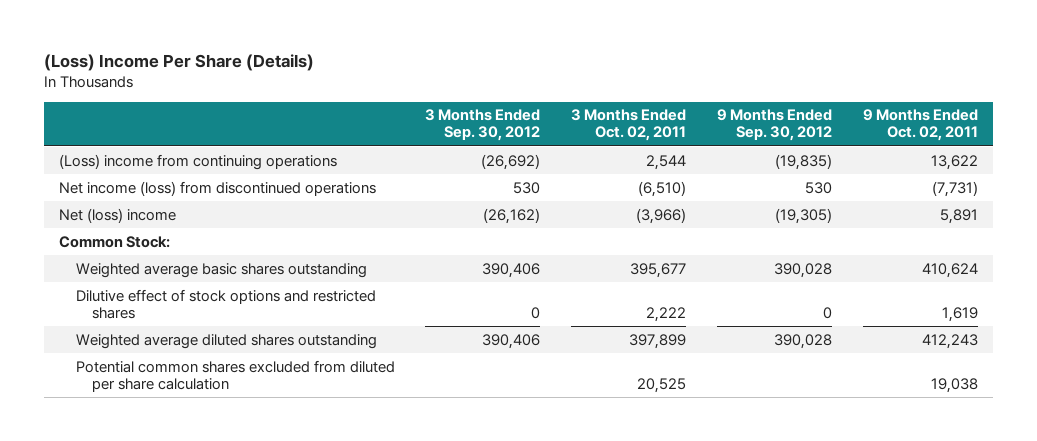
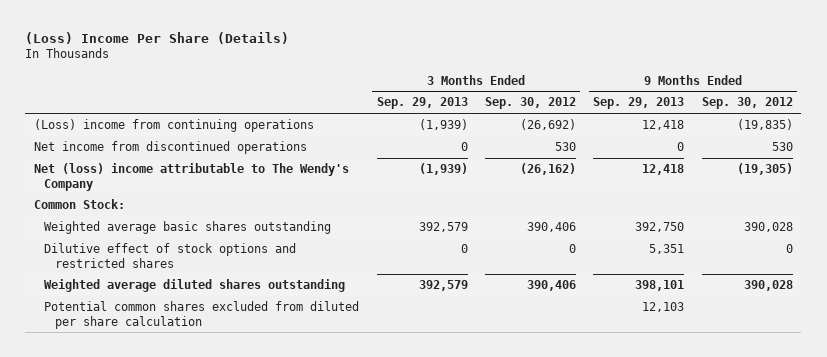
[571,109,687,142] 3 Months Ended Oct. 02, 2011 -> none
[862,109,978,142] 9 Months Ended Oct. 02, 2011 -> none
none -> [376,97,468,110] Sep. 29, 2013
none -> [593,97,685,110] Sep. 29, 2013
[59,180,377,196] Net income (loss) from discontinued operations -> [33,141,307,155] Net income from discontinued operations
[59,207,177,223] Net (loss) income -> [33,163,349,191] Net (loss) income attributable to The Wendy's Company

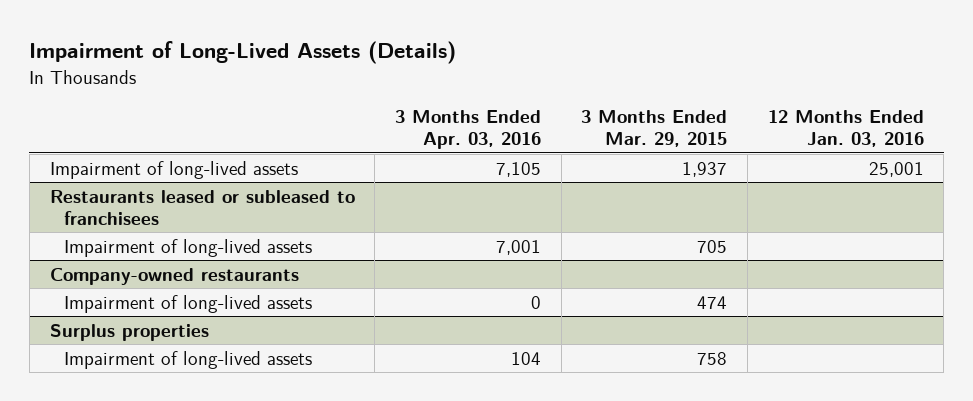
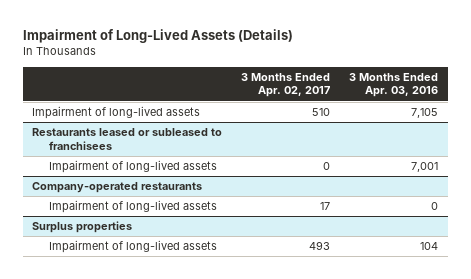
[581,109,728,148] 3 Months Ended Mar. 29, 2015 -> none
[767,109,924,148] 12 Months Ended Jan. 03, 2016 -> none
none -> [241,72,331,98] 3 Months Ended Apr. 02, 2017
[49,267,299,285] Company-owned restaurants -> [32,182,203,194] Company-operated restaurants

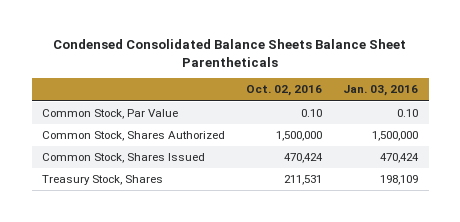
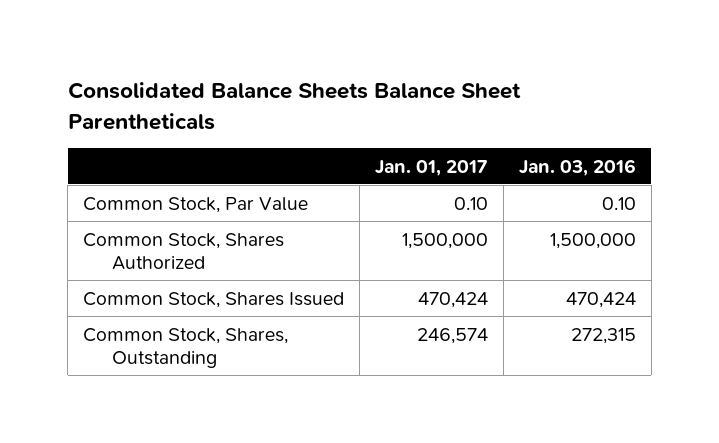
[53,39,407,67] Condensed Consolidated Balance Sheets Balance Sheet Parentheticals -> [67,82,521,130] Consolidated Balance Sheets Balance Sheet Parentheticals
[246,85,323,97] Oct. 02, 2016 -> none
none -> [375,159,489,176] Jan. 01, 2017
[42,175,164,186] Treasury Stock, Shares -> none
none -> [83,327,289,368] Common Stock, Shares, Outstanding

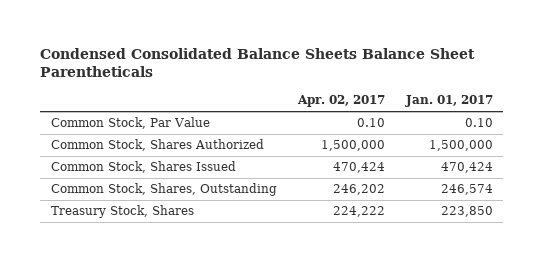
[67,82,521,130] Consolidated Balance Sheets Balance Sheet Parentheticals -> [40,47,476,77] Condensed Consolidated Balance Sheets Balance Sheet Parentheticals
[518,158,636,176] Jan. 03, 2016 -> none
none -> [296,95,385,108] Apr. 02, 2017
none -> [50,205,194,219] Treasury Stock, Shares

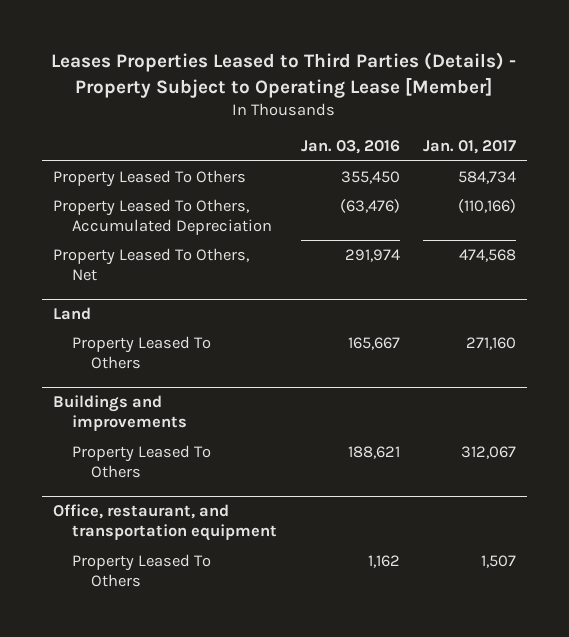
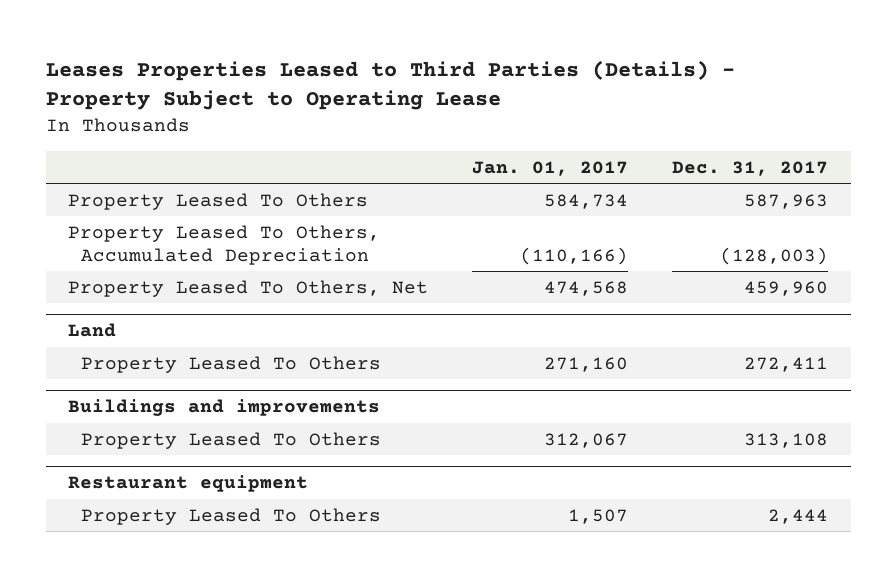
[51,52,517,98] Leases Properties Leased to Third Parties (Details) - Property Subject to Operating Lease [Member] -> [45,59,735,111] Leases Properties Leased to Third Parties (Details) - Property Subject to Operating Lease
[300,140,400,155] Jan. 03, 2016 -> none
none -> [672,160,829,176] Dec. 31, 2017
[53,503,278,542] Office, restaurant, and transportation equipment -> [67,475,308,493] Restaurant equipment

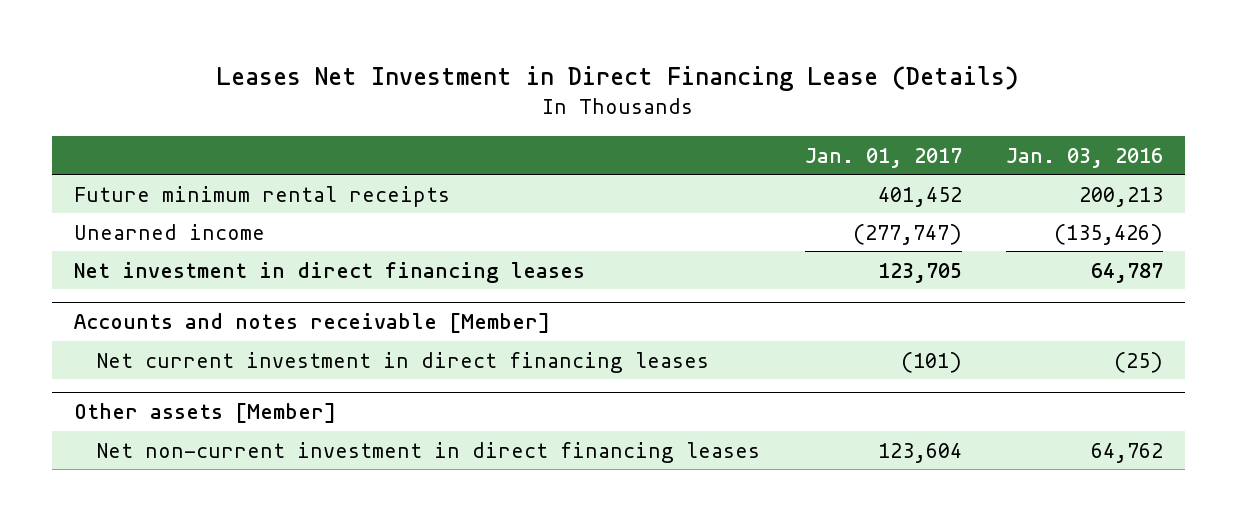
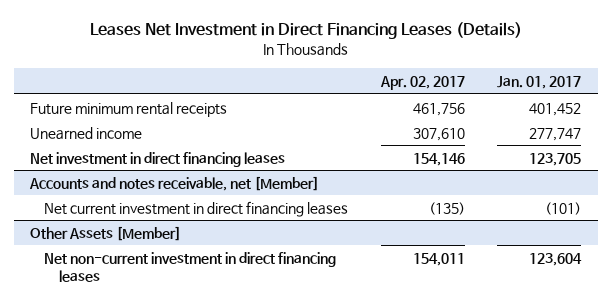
[216,66,1020,92] Leases Net Investment in Direct Financing Lease (Details) -> [89,22,522,40] Leases Net Investment in Direct Financing Leases (Details)
[1005,147,1163,168] Jan. 03, 2016 -> none
none -> [379,76,465,91] Apr. 02, 2017
[852,223,962,245] (277,747) -> [529,127,582,141] 277,747
[74,313,551,334] Accounts and notes receivable [Member] -> [28,175,319,191] Accounts and notes receivable, net [Member]
[74,403,337,424] Other assets [Member] -> [29,225,181,241] Other Assets [Member]

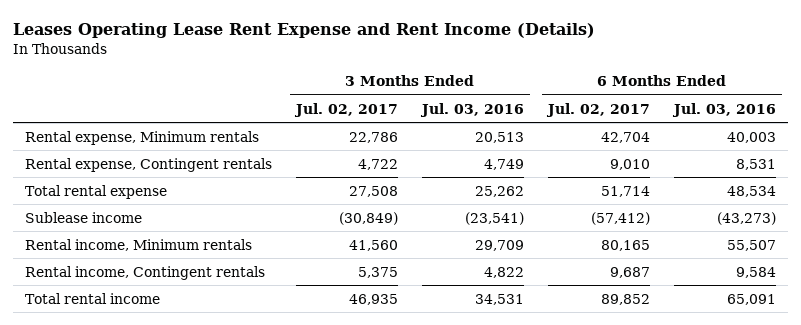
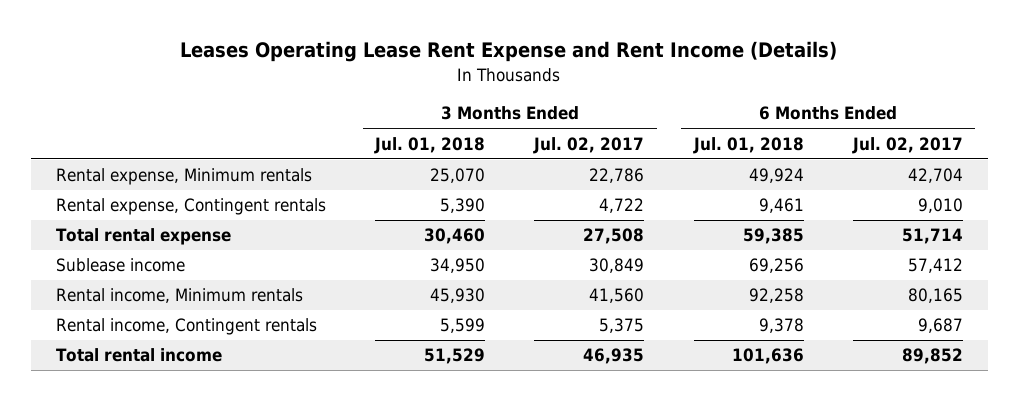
[419,102,524,117] Jul. 03, 2016 -> none
[671,102,776,117] Jul. 03, 2016 -> none
none -> [373,136,485,154] Jul. 01, 2018
none -> [692,136,804,154] Jul. 01, 2018
[339,211,399,225] (30,849) -> [589,258,645,274] 30,849
[590,211,650,225] (57,412) -> [908,258,964,274] 57,412

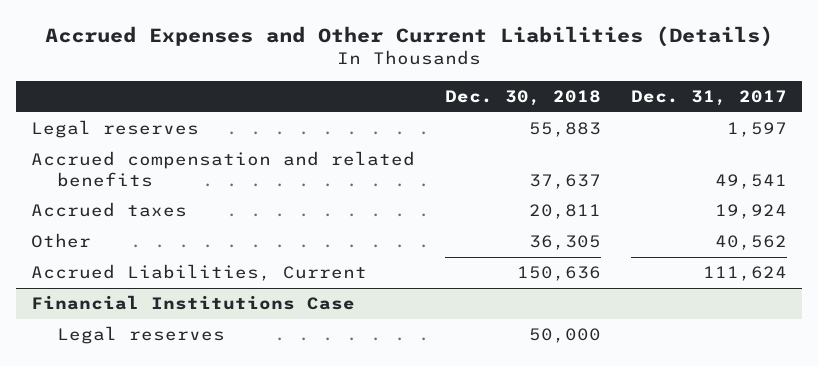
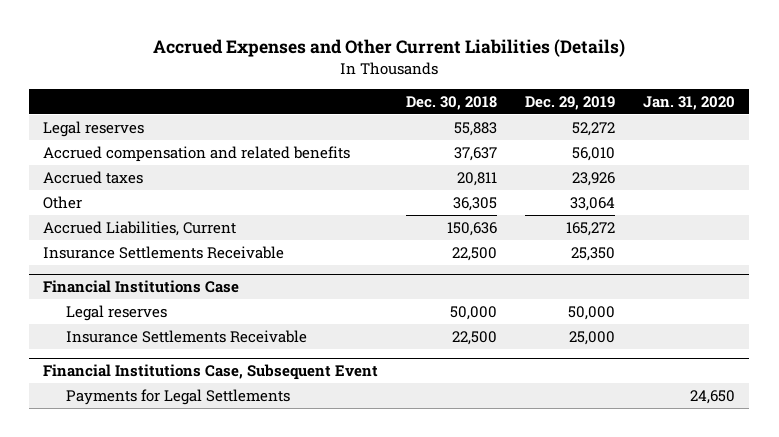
[631,90,788,107] Dec. 31, 2017 -> none
none -> [525,95,616,110] Dec. 29, 2019
none -> [643,95,736,110] Jan. 31, 2020
none -> [43,245,285,259] Insurance Settlements Receivable
none -> [66,329,308,343] Insurance Settlements Receivable
none -> [43,364,379,381] Financial Institutions Case, Subsequent Event
none -> [66,388,291,405] Payments for Legal Settlements

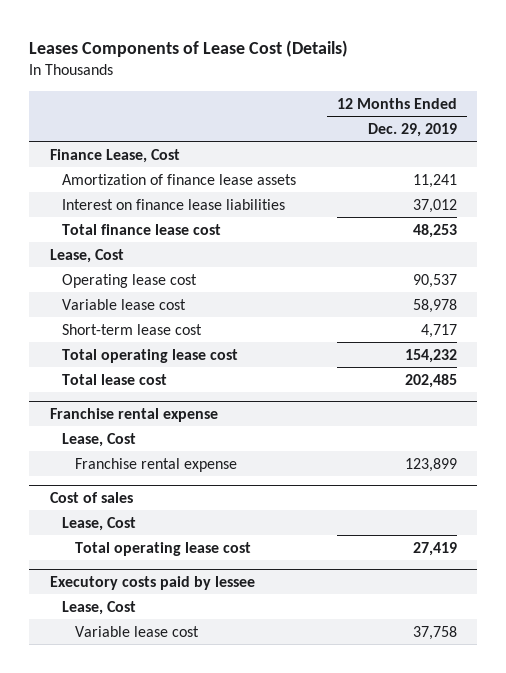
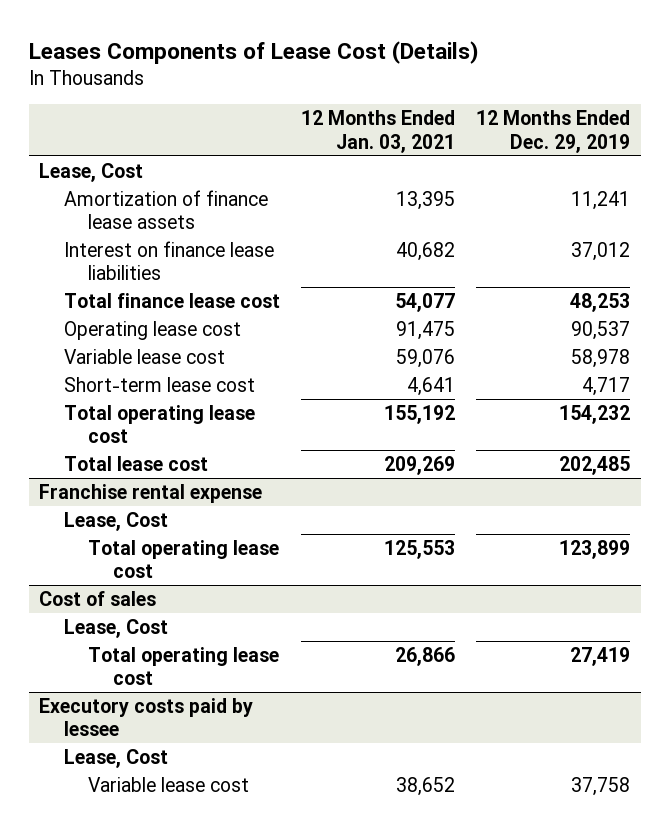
none -> [300,110,455,153] 12 Months Ended Jan. 03, 2021
[49,148,180,163] Finance Lease, Cost -> none
[49,248,124,263] Lease, Cost -> [39,162,144,182] Lease, Cost
[75,457,238,472] Franchise rental expense -> [88,539,280,579] Total operating lease cost

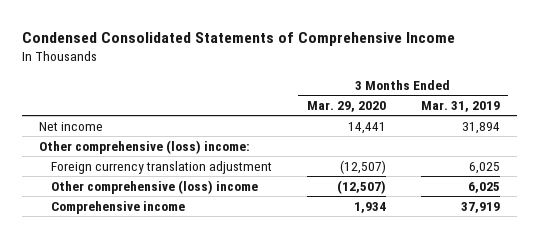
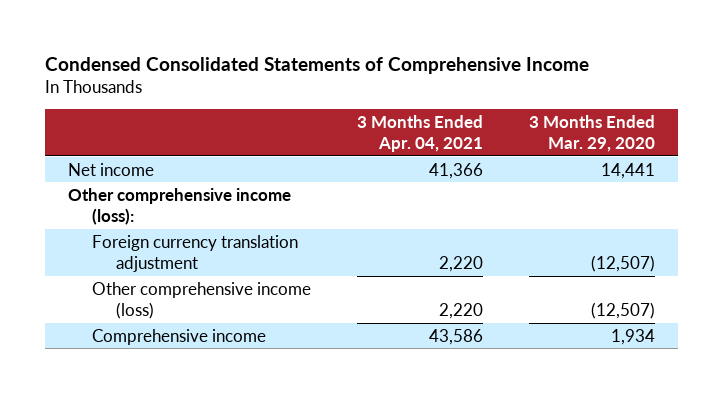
[420,100,500,112] Mar. 31, 2019 -> none
none -> [356,115,483,153] 3 Months Ended Apr. 04, 2021
[39,139,251,154] Other comprehensive (loss) income: -> [67,187,291,225] Other comprehensive income (loss):
[51,179,259,194] Other comprehensive (loss) income -> [91,281,311,319] Other comprehensive income (loss)

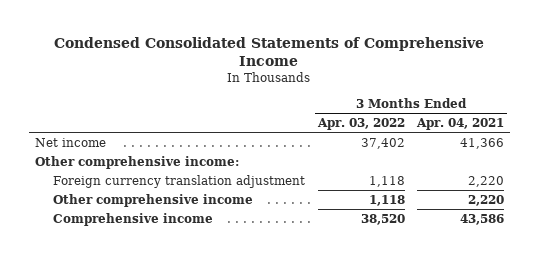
[528,115,655,153] 3 Months Ended Mar. 29, 2020 -> none
none -> [316,118,405,131] Apr. 03, 2022
[67,187,291,225] Other comprehensive income (loss): -> [35,155,240,169] Other comprehensive income:
[91,281,311,319] Other comprehensive income (loss) -> [53,193,254,207] Other comprehensive income

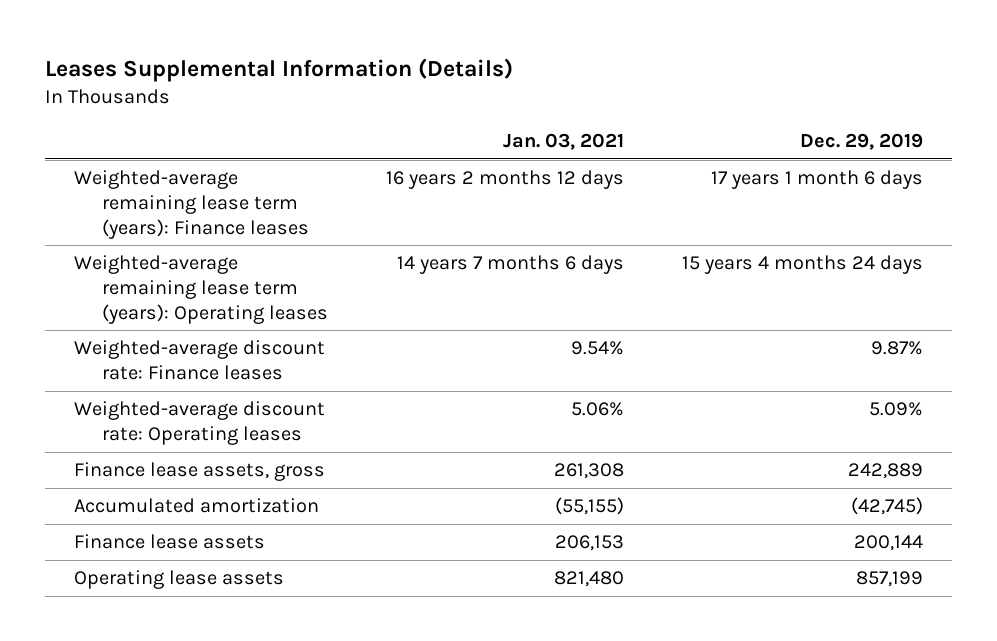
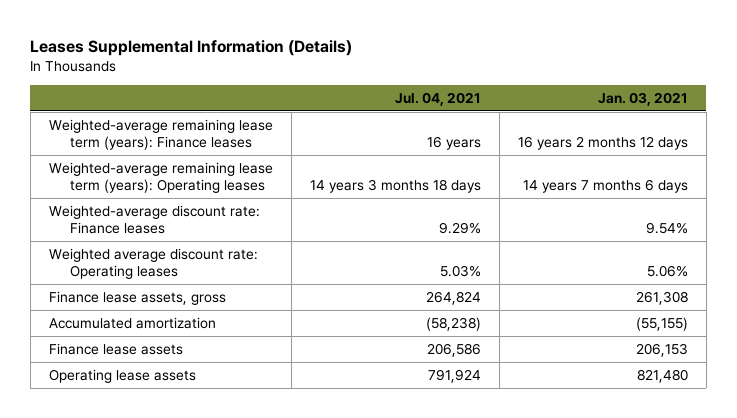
[800,132,924,150] Dec. 29, 2019 -> none
none -> [394,91,481,106] Jul. 04, 2021
[74,401,326,445] Weighted-average discount rate: Operating leases -> [48,248,258,279] Weighted average discount rate: Operating leases

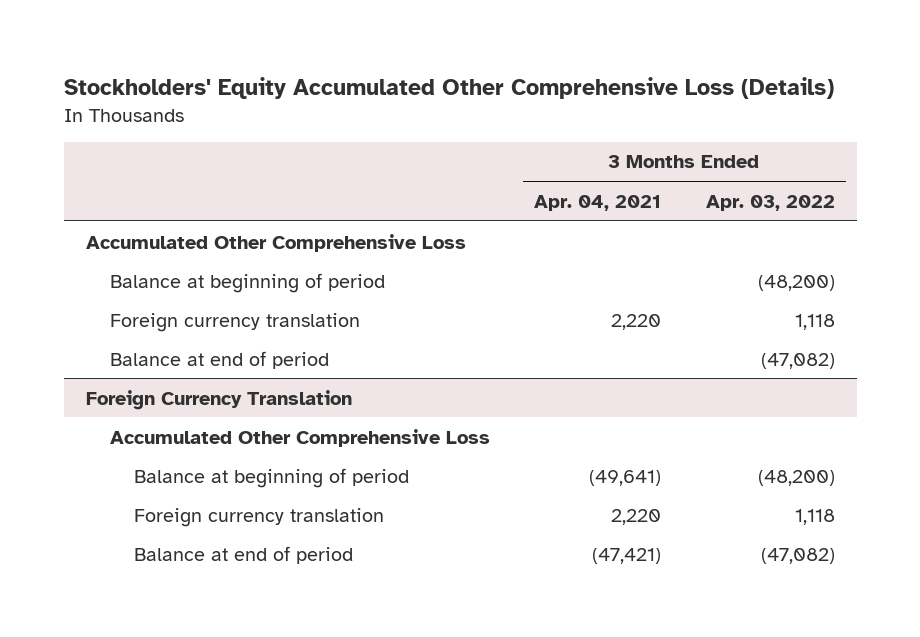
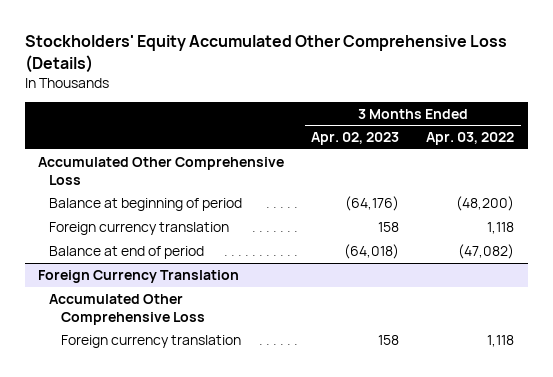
[534,194,662,211] Apr. 04, 2021 -> none
none -> [311,132,400,146] Apr. 02, 2023
[134,467,410,488] Balance at beginning of period -> none
[134,545,354,564] Balance at end of period -> none

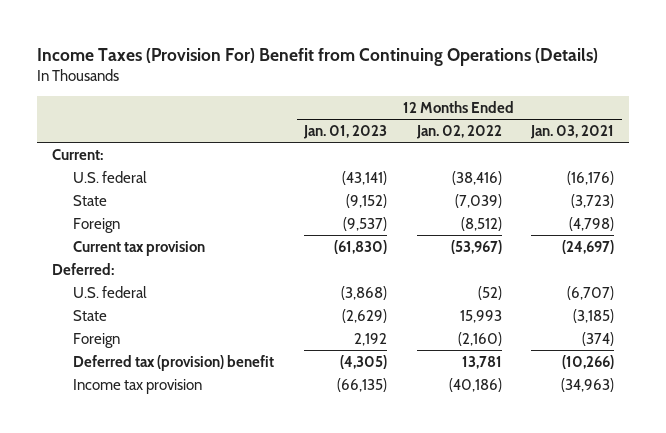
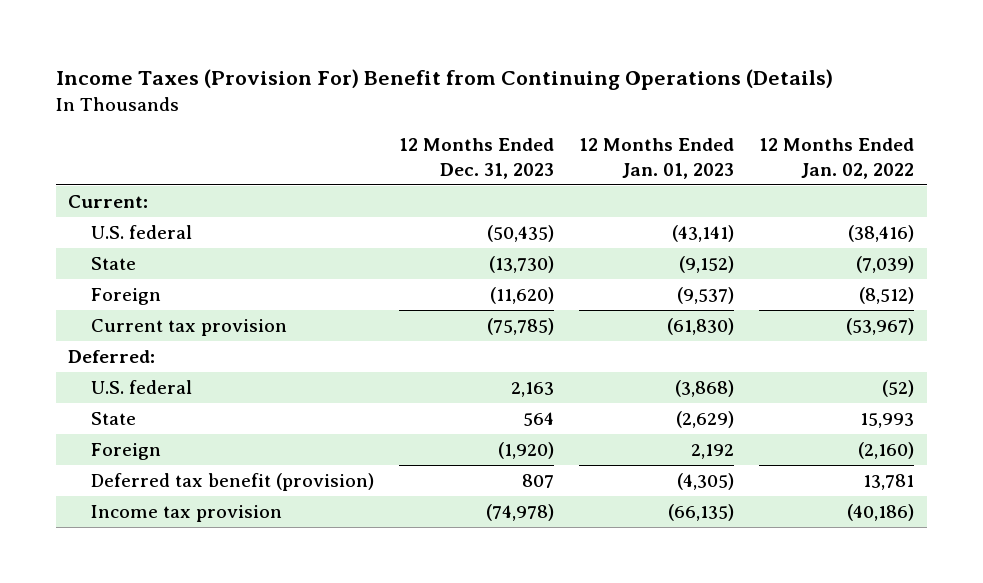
[530,125,615,140] Jan. 03, 2021 -> none
none -> [399,138,555,179] 12 Months Ended Dec. 31, 2023
[73,354,275,371] Deferred tax (provision) benefit -> [91,472,375,491] Deferred tax benefit (provision)

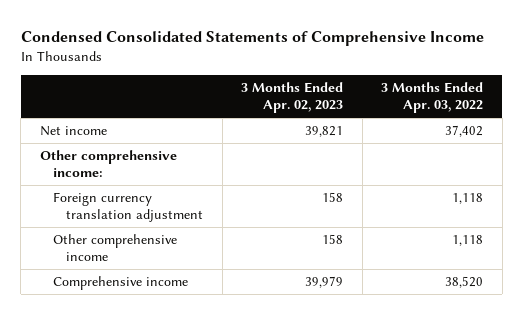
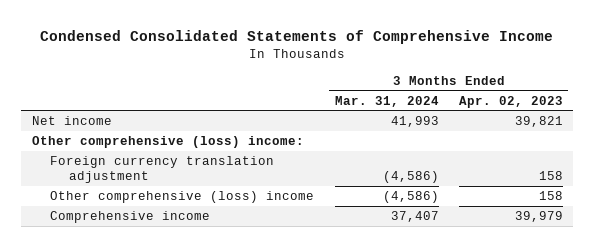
[381,81,484,114] 3 Months Ended Apr. 03, 2022 -> none
none -> [334,95,439,107] Mar. 31, 2024
[39,149,177,178] Other comprehensive income: -> [31,136,304,149] Other comprehensive (loss) income:
[53,233,178,262] Other comprehensive income -> [50,191,315,204] Other comprehensive (loss) income

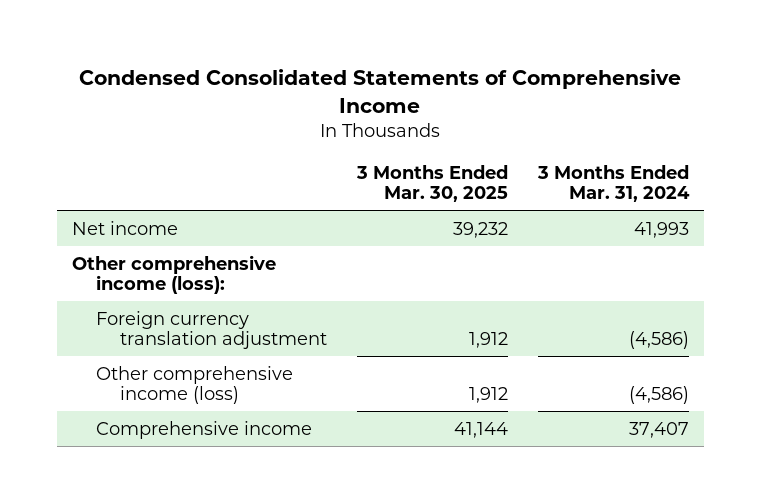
[458,95,563,108] Apr. 02, 2023 -> none
none -> [355,164,508,203] 3 Months Ended Mar. 30, 2025
[31,136,304,149] Other comprehensive (loss) income: -> [72,254,277,295] Other comprehensive income (loss):
[50,191,315,204] Other comprehensive (loss) income -> [95,365,293,405] Other comprehensive income (loss)

